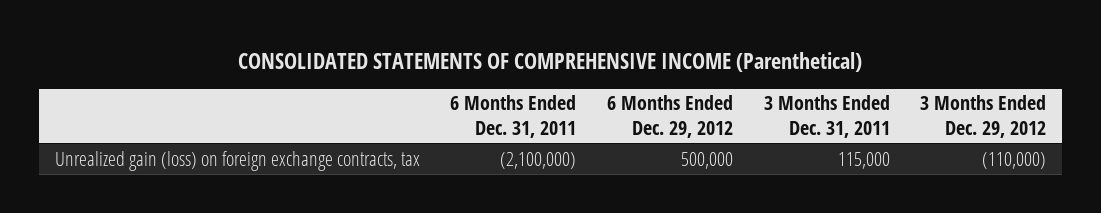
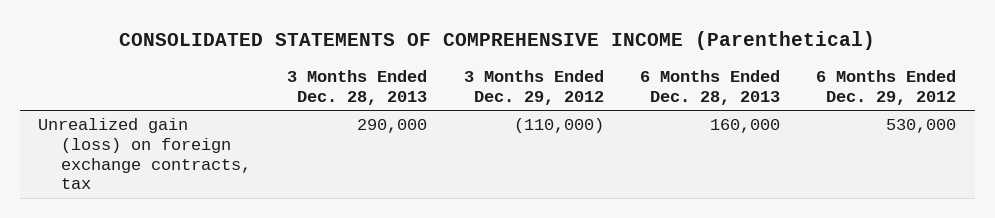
[450,95,577,138] 6 Months Ended Dec. 31, 2011 -> none
[763,95,890,138] 3 Months Ended Dec. 31, 2011 -> none
none -> [287,70,428,105] 3 Months Ended Dec. 28, 2013
none -> [640,70,781,105] 6 Months Ended Dec. 28, 2013
[680,151,733,169] 500,000 -> [886,119,957,134] 530,000

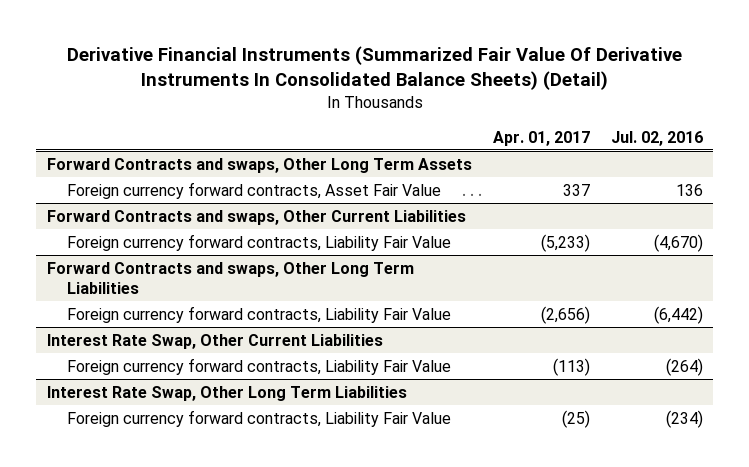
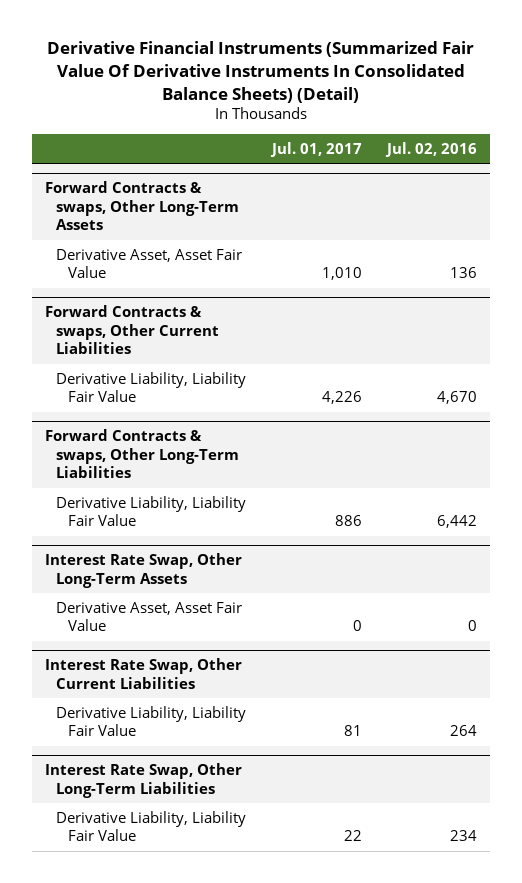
[492,130,590,146] Apr. 01, 2017 -> none
none -> [269,141,362,157] Jul. 01, 2017
[46,157,472,173] Forward Contracts and swaps, Other Long Term Assets -> [44,181,240,231] Forward Contracts & swaps, Other Long-Term Assets
[67,181,442,199] Foreign currency forward contracts, Asset Fair Value -> [56,248,243,279] Derivative Asset, Asset Fair Value
[46,209,466,225] Forward Contracts and swaps, Other Current Liabilities -> [44,305,220,355] Forward Contracts & swaps, Other Current Liabilities
[67,233,452,251] Foreign currency forward contracts, Liability Fair Value -> [56,371,247,403] Derivative Liability, Liability Fair Value
[653,233,703,252] (4,670) -> [437,391,478,405] 4,670
[46,261,414,294] Forward Contracts and swaps, Other Long Term Liabilities -> [44,429,240,479] Forward Contracts & swaps, Other Long-Term Liabilities
[67,305,452,323] Foreign currency forward contracts, Liability Fair Value -> [56,495,247,527] Derivative Liability, Liability Fair Value
[653,305,703,324] (6,442) -> [437,515,478,529] 6,442
none -> [44,553,242,588] Interest Rate Swap, Other Long-Term Assets
none -> [56,601,243,632] Derivative Asset, Asset Fair Value
[67,357,452,375] Foreign currency forward contracts, Liability Fair Value -> [56,705,247,737] Derivative Liability, Liability Fair Value
[665,357,703,376] (264) -> [450,725,478,737] 264
[46,385,407,401] Interest Rate Swap, Other Long Term Liabilities -> [44,763,242,798] Interest Rate Swap, Other Long-Term Liabilities
[67,409,452,427] Foreign currency forward contracts, Liability Fair Value -> [56,810,247,842] Derivative Liability, Liability Fair Value
[665,409,703,428] (234) -> [450,830,478,842] 234

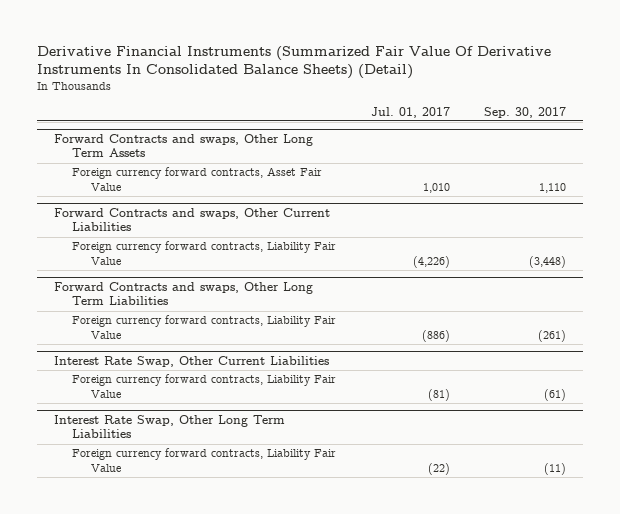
[385,141,478,157] Jul. 02, 2016 -> none
none -> [484,106,567,118] Sep. 30, 2017
[44,553,242,588] Interest Rate Swap, Other Long-Term Assets -> none
[56,601,243,632] Derivative Asset, Asset Fair Value -> none
[44,181,240,231] Forward Contracts & swaps, Other Long-Term Assets -> [54,133,314,158] Forward Contracts and swaps, Other Long Term Assets
[56,248,243,279] Derivative Asset, Asset Fair Value -> [72,167,323,192] Foreign currency forward contracts, Asset Fair Value
[44,305,220,355] Forward Contracts & swaps, Other Current Liabilities -> [54,207,331,232] Forward Contracts and swaps, Other Current Liabilities
[56,371,247,403] Derivative Liability, Liability Fair Value -> [72,241,337,266] Foreign currency forward contracts, Liability Fair Value
[321,391,362,405] 4,226 -> [412,256,450,269] (4,226)
[44,429,240,479] Forward Contracts & swaps, Other Long-Term Liabilities -> [54,281,314,306] Forward Contracts and swaps, Other Long Term Liabilities
[56,495,247,527] Derivative Liability, Liability Fair Value -> [72,315,337,340] Foreign currency forward contracts, Liability Fair Value
[334,515,362,527] 886 -> [421,330,450,343] (886)
[56,705,247,737] Derivative Liability, Liability Fair Value -> [72,374,337,399] Foreign currency forward contracts, Liability Fair Value
[343,725,362,737] 81 -> [427,389,450,402] (81)
[44,763,242,798] Interest Rate Swap, Other Long-Term Liabilities -> [54,414,286,439] Interest Rate Swap, Other Long Term Liabilities
[56,810,247,842] Derivative Liability, Liability Fair Value -> [72,448,337,473] Foreign currency forward contracts, Liability Fair Value
[343,830,362,842] 22 -> [427,463,450,476] (22)

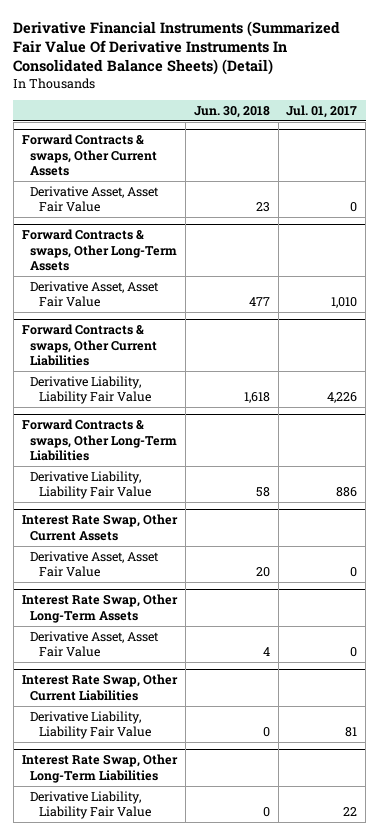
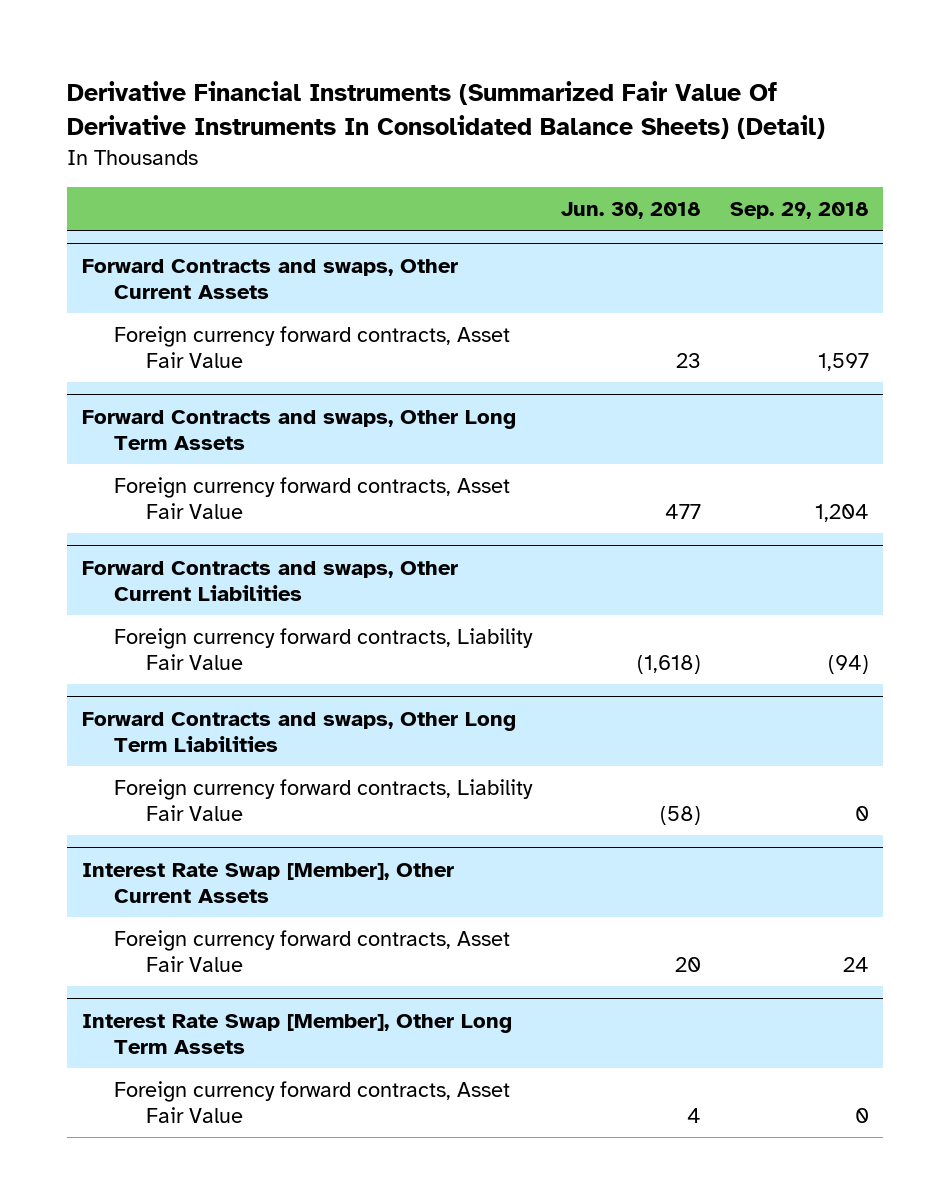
[286,105,358,119] Jul. 01, 2017 -> none
none -> [729,202,869,220] Sep. 29, 2018
[21,674,178,701] Interest Rate Swap, Other Current Liabilities -> none
[30,710,152,740] Derivative Liability, Liability Fair Value -> none
[21,754,178,783] Interest Rate Swap, Other Long-Term Liabilities -> none
[30,790,152,820] Derivative Liability, Liability Fair Value -> none
[21,134,158,177] Forward Contracts & swaps, Other Current Assets -> [81,259,458,299] Forward Contracts and swaps, Other Current Assets
[30,185,160,213] Derivative Asset, Asset Fair Value -> [113,326,510,368] Foreign currency forward contracts, Asset Fair Value
[21,229,178,272] Forward Contracts & swaps, Other Long-Term Assets -> [81,410,516,450] Forward Contracts and swaps, Other Long Term Assets
[30,280,160,308] Derivative Asset, Asset Fair Value -> [113,477,510,519] Foreign currency forward contracts, Asset Fair Value
[21,324,158,367] Forward Contracts & swaps, Other Current Liabilities -> [81,561,458,601] Forward Contracts and swaps, Other Current Liabilities
[30,375,152,405] Derivative Liability, Liability Fair Value -> [113,628,533,670] Foreign currency forward contracts, Liability Fair Value
[243,392,270,404] 1,618 -> [636,654,701,674] (1,618)
[21,419,178,462] Forward Contracts & swaps, Other Long-Term Liabilities -> [81,712,516,752] Forward Contracts and swaps, Other Long Term Liabilities
[30,470,152,500] Derivative Liability, Liability Fair Value -> [113,779,533,821] Foreign currency forward contracts, Liability Fair Value
[255,487,270,498] 58 -> [659,805,701,825] (58)
[21,514,178,541] Interest Rate Swap, Other Current Assets -> [81,863,454,903] Interest Rate Swap [Member], Other Current Assets
[30,550,160,578] Derivative Asset, Asset Fair Value -> [113,930,510,972] Foreign currency forward contracts, Asset Fair Value
[21,594,178,623] Interest Rate Swap, Other Long-Term Assets -> [81,1014,512,1054] Interest Rate Swap [Member], Other Long Term Assets
[30,630,160,658] Derivative Asset, Asset Fair Value -> [113,1081,510,1123] Foreign currency forward contracts, Asset Fair Value

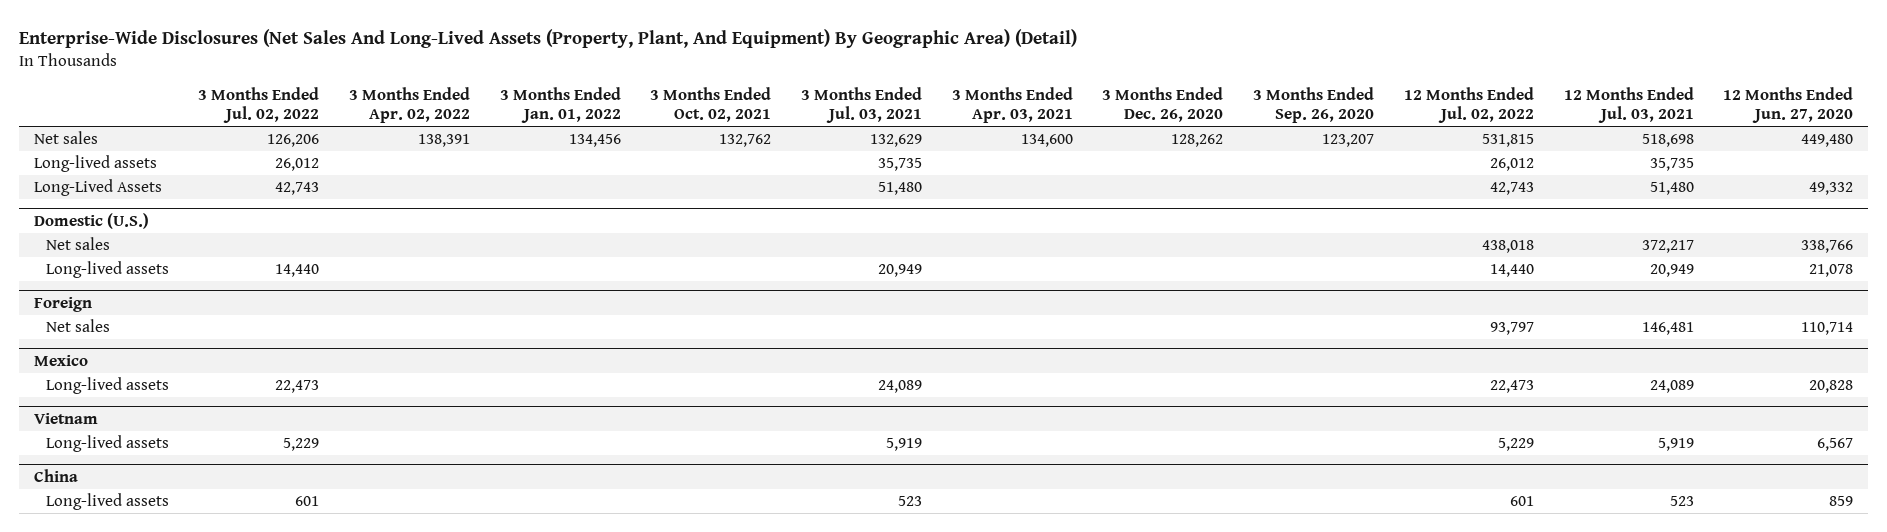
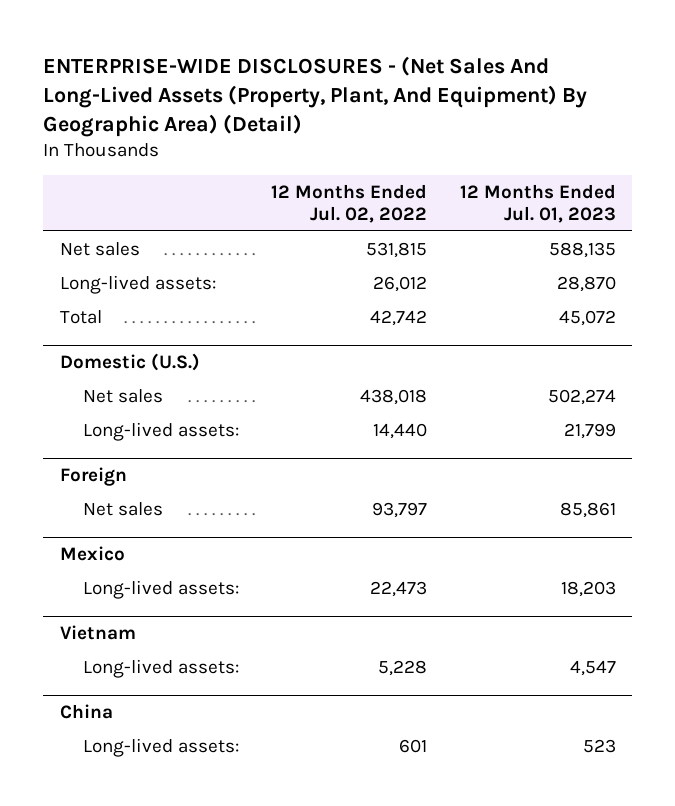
[18,29,1077,49] Enterprise-Wide Disclosures (Net Sales And Long-Lived Assets (Property, Plant, And Equipment) By Geographic Area) (Detail) -> [43,55,588,138] ENTERPRISE-WIDE DISCLOSURES - (Net Sales And Long-Lived Assets (Property, Plant, And Equipment) By Geographic Area) (Detail)
[198,86,320,123] 3 Months Ended Jul. 02, 2022 -> none
[349,86,471,123] 3 Months Ended Apr. 02, 2022 -> none
[499,86,621,123] 3 Months Ended Jan. 01, 2022 -> none
[650,86,772,122] 3 Months Ended Oct. 02, 2021 -> none
[801,86,923,123] 3 Months Ended Jul. 03, 2021 -> none
[951,86,1073,123] 3 Months Ended Apr. 03, 2021 -> none
[1102,86,1224,122] 3 Months Ended Dec. 26, 2020 -> none
[1253,86,1375,123] 3 Months Ended Sep. 26, 2020 -> none
[1563,86,1694,123] 12 Months Ended Jul. 03, 2021 -> none
[1723,86,1854,123] 12 Months Ended Jun. 27, 2020 -> none
none -> [459,184,616,224] 12 Months Ended Jul. 01, 2023
[33,179,162,197] Long-Lived Assets -> none
[33,155,157,173] Long-lived assets -> [59,274,216,294] Long-lived assets:
none -> [59,309,102,324] Total
[45,261,169,279] Long-lived assets -> [82,421,239,441] Long-lived assets:
[45,377,169,395] Long-lived assets -> [82,579,239,599] Long-lived assets:
[45,435,169,453] Long-lived assets -> [82,658,239,678] Long-lived assets:
[1497,438,1534,452] 5,229 -> [378,659,428,676] 5,228
[45,493,169,511] Long-lived assets -> [82,737,239,757] Long-lived assets:

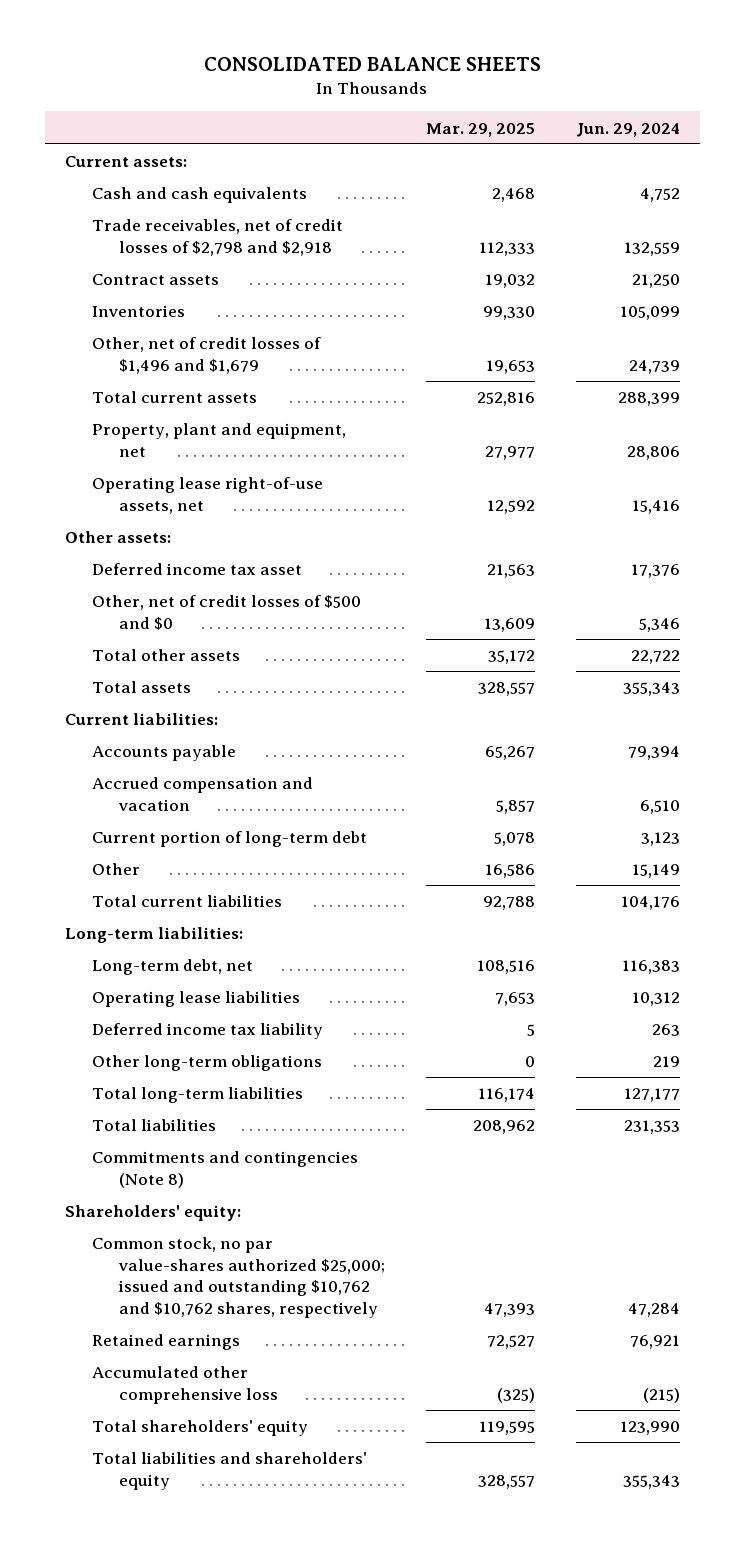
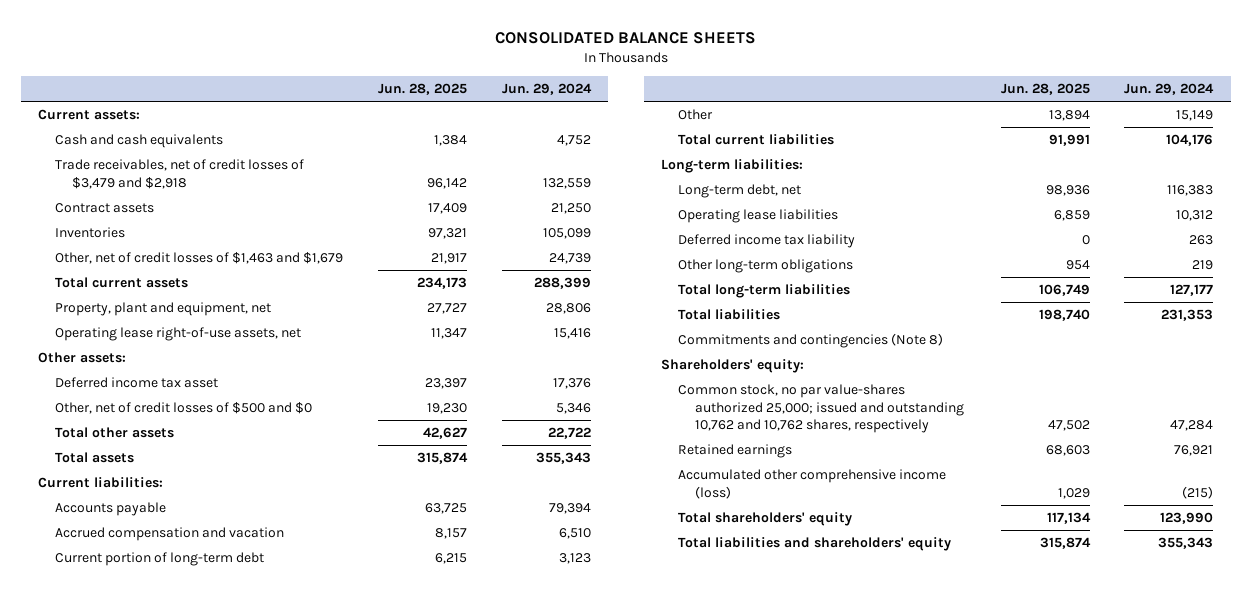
[425,122,535,137] Mar. 29, 2025 -> none
none -> [378,83,468,96] Jun. 28, 2025
[91,219,343,256] Trade receivables, net of credit losses of $2,798 and $2,918 -> [55,158,305,189] Trade receivables, net of credit losses of $3,479 and $2,918
[91,337,321,374] Other, net of credit losses of $1,496 and $1,679 -> [55,251,344,264] Other, net of credit losses of $1,463 and $1,679
[91,1237,385,1319] Common stock, no par value-shares authorized $25,000; issued and outstanding $10,762 and $10,762 shares, respectively -> [677,383,964,434] Common stock, no par value-shares authorized 25,000; issued and outstanding 10,762 and 10,762 shares, respectively
[91,1366,278,1404] Accumulated other comprehensive loss -> [677,468,946,499] Accumulated other comprehensive income (loss)

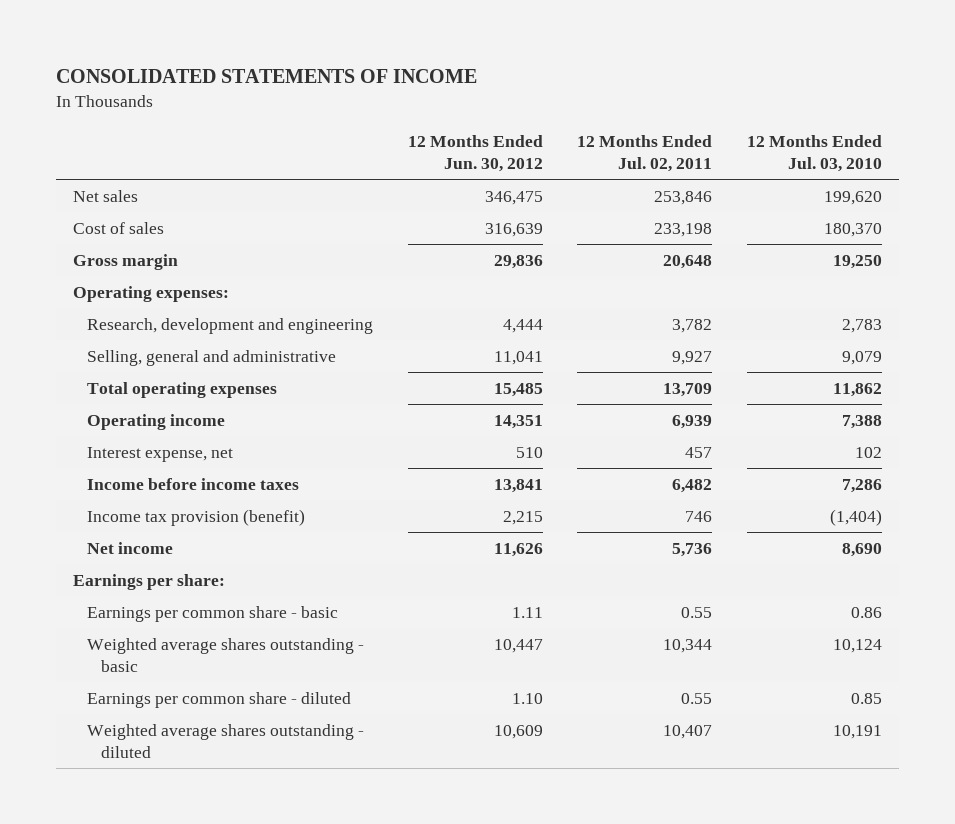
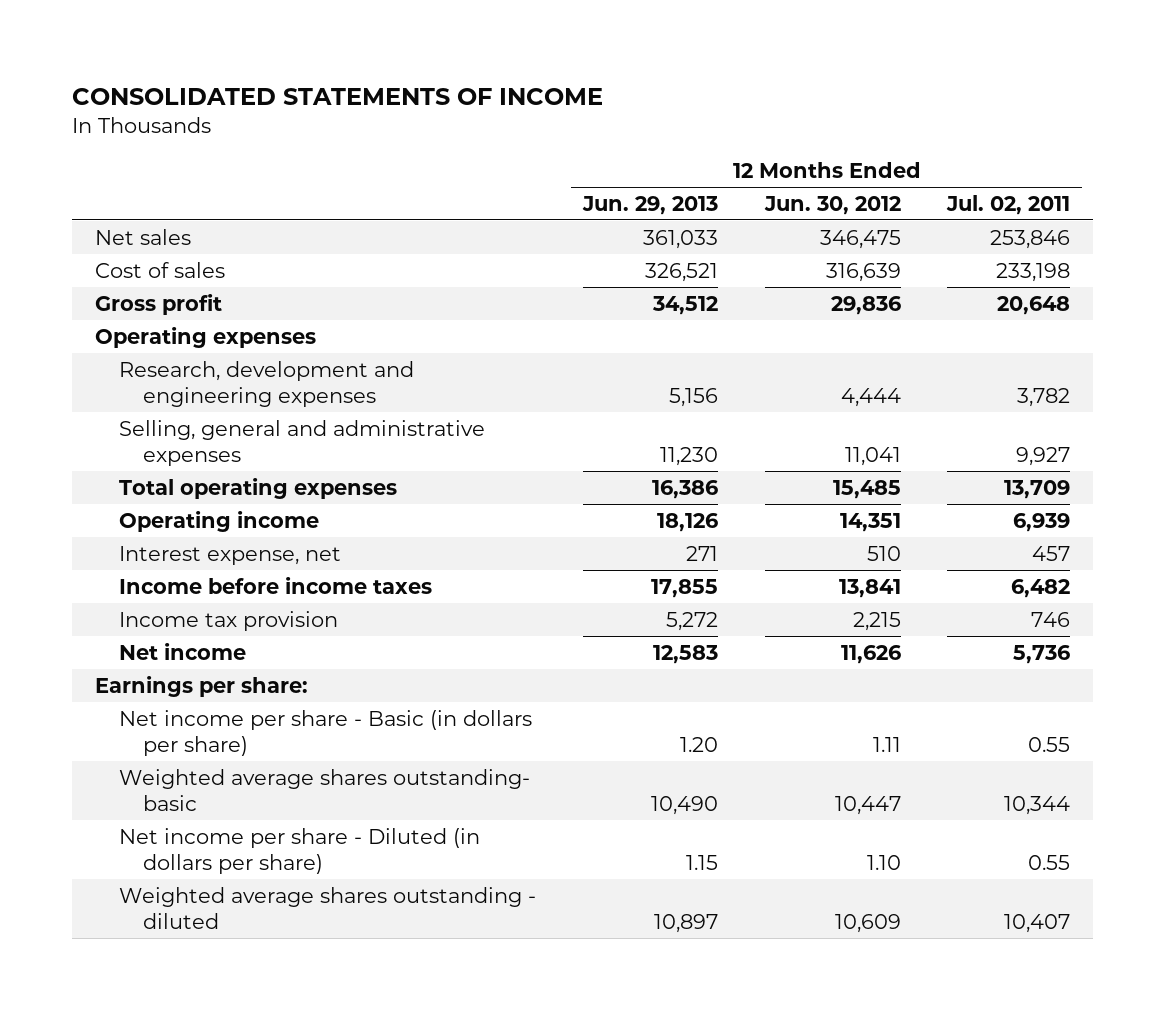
[747,134,883,172] 12 Months Ended Jul. 03, 2010 -> none
none -> [581,195,718,215] Jun. 29, 2013
[73,253,179,270] Gross margin -> [95,293,223,315] Gross profit
[73,285,230,302] Operating expenses: -> [95,326,317,348] Operating expenses
[87,317,374,334] Research, development and engineering -> [119,360,415,407] Research, development and engineering expenses
[87,349,337,366] Selling, general and administrative -> [119,419,486,466] Selling, general and administrative expenses
[87,508,306,526] Income tax provision (benefit) -> [119,610,339,631] Income tax provision
[87,605,339,622] Earnings per common share - basic -> [119,709,533,756] Net income per share - Basic (in dollars per share)
[87,637,365,672] Weighted average shares outstanding - basic -> [119,768,531,811] Weighted average shares outstanding- basic
[87,691,352,708] Earnings per common share - diluted -> [119,827,481,874] Net income per share - Diluted (in dollars per share)

